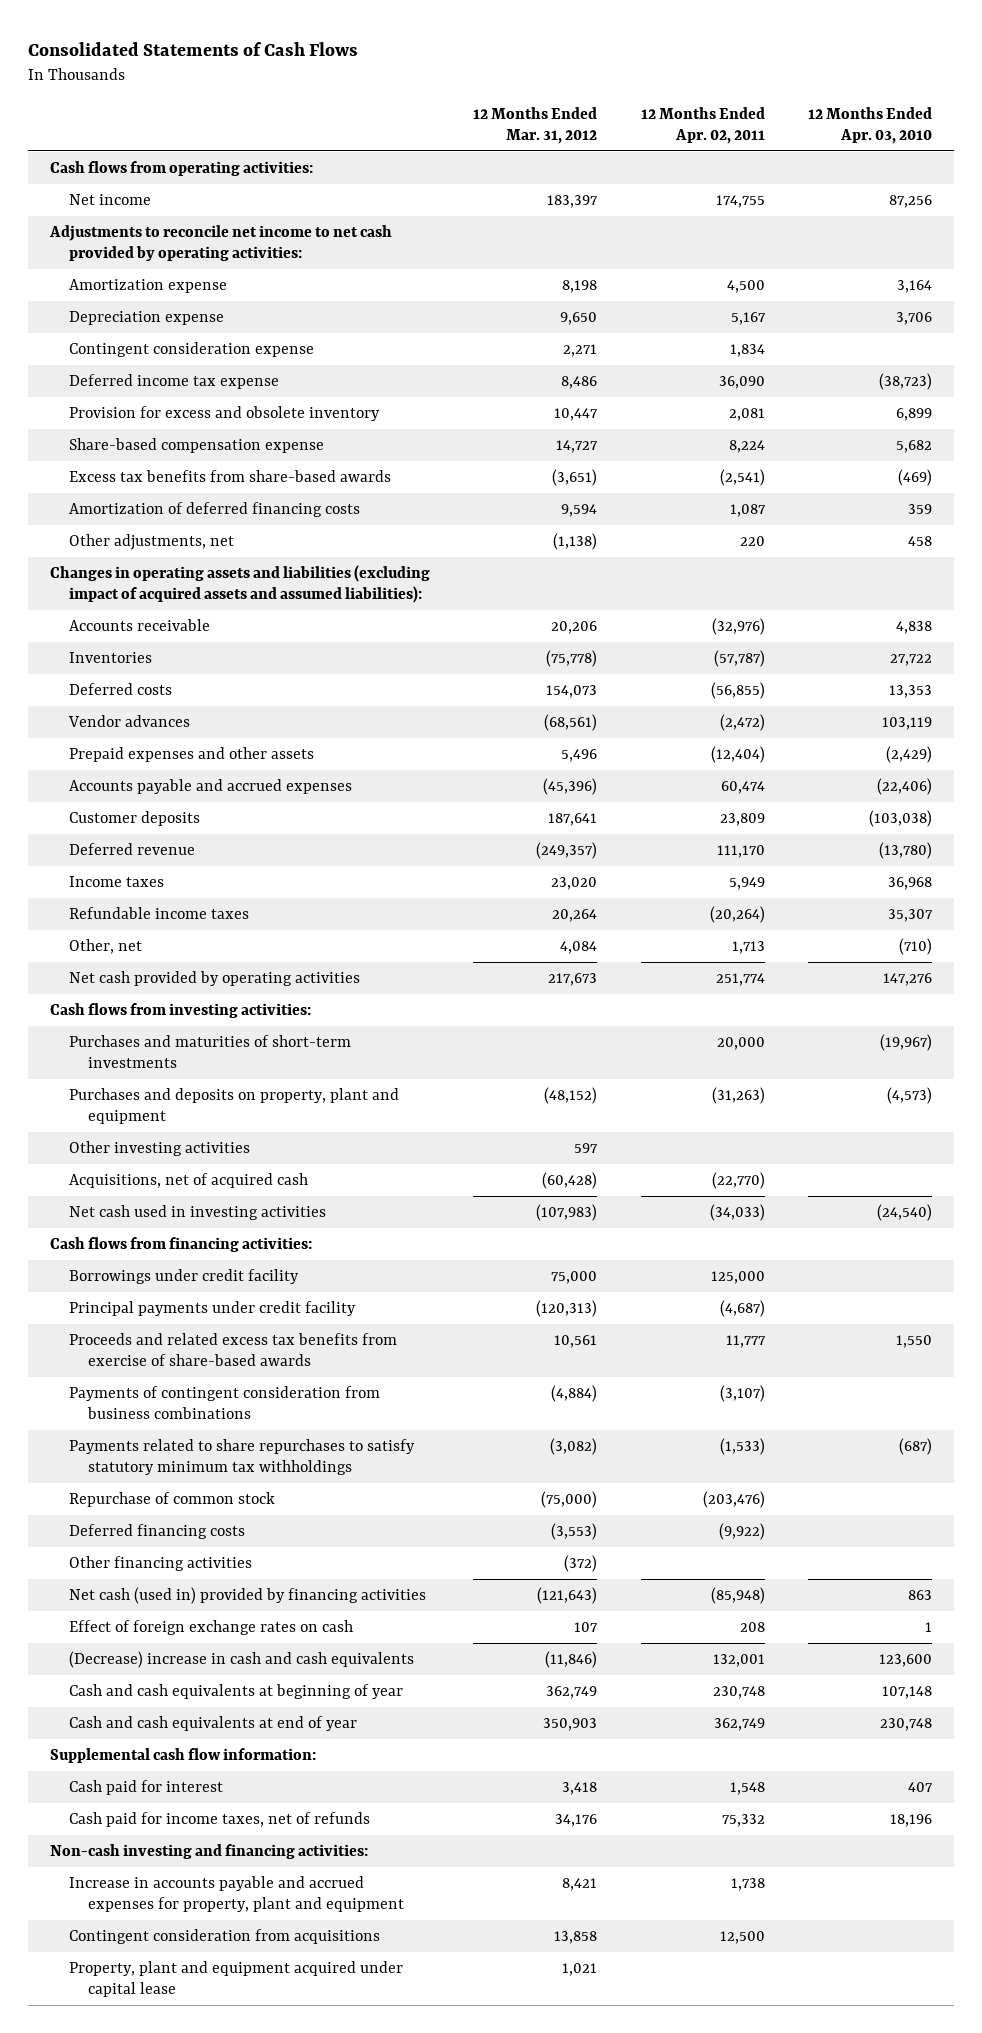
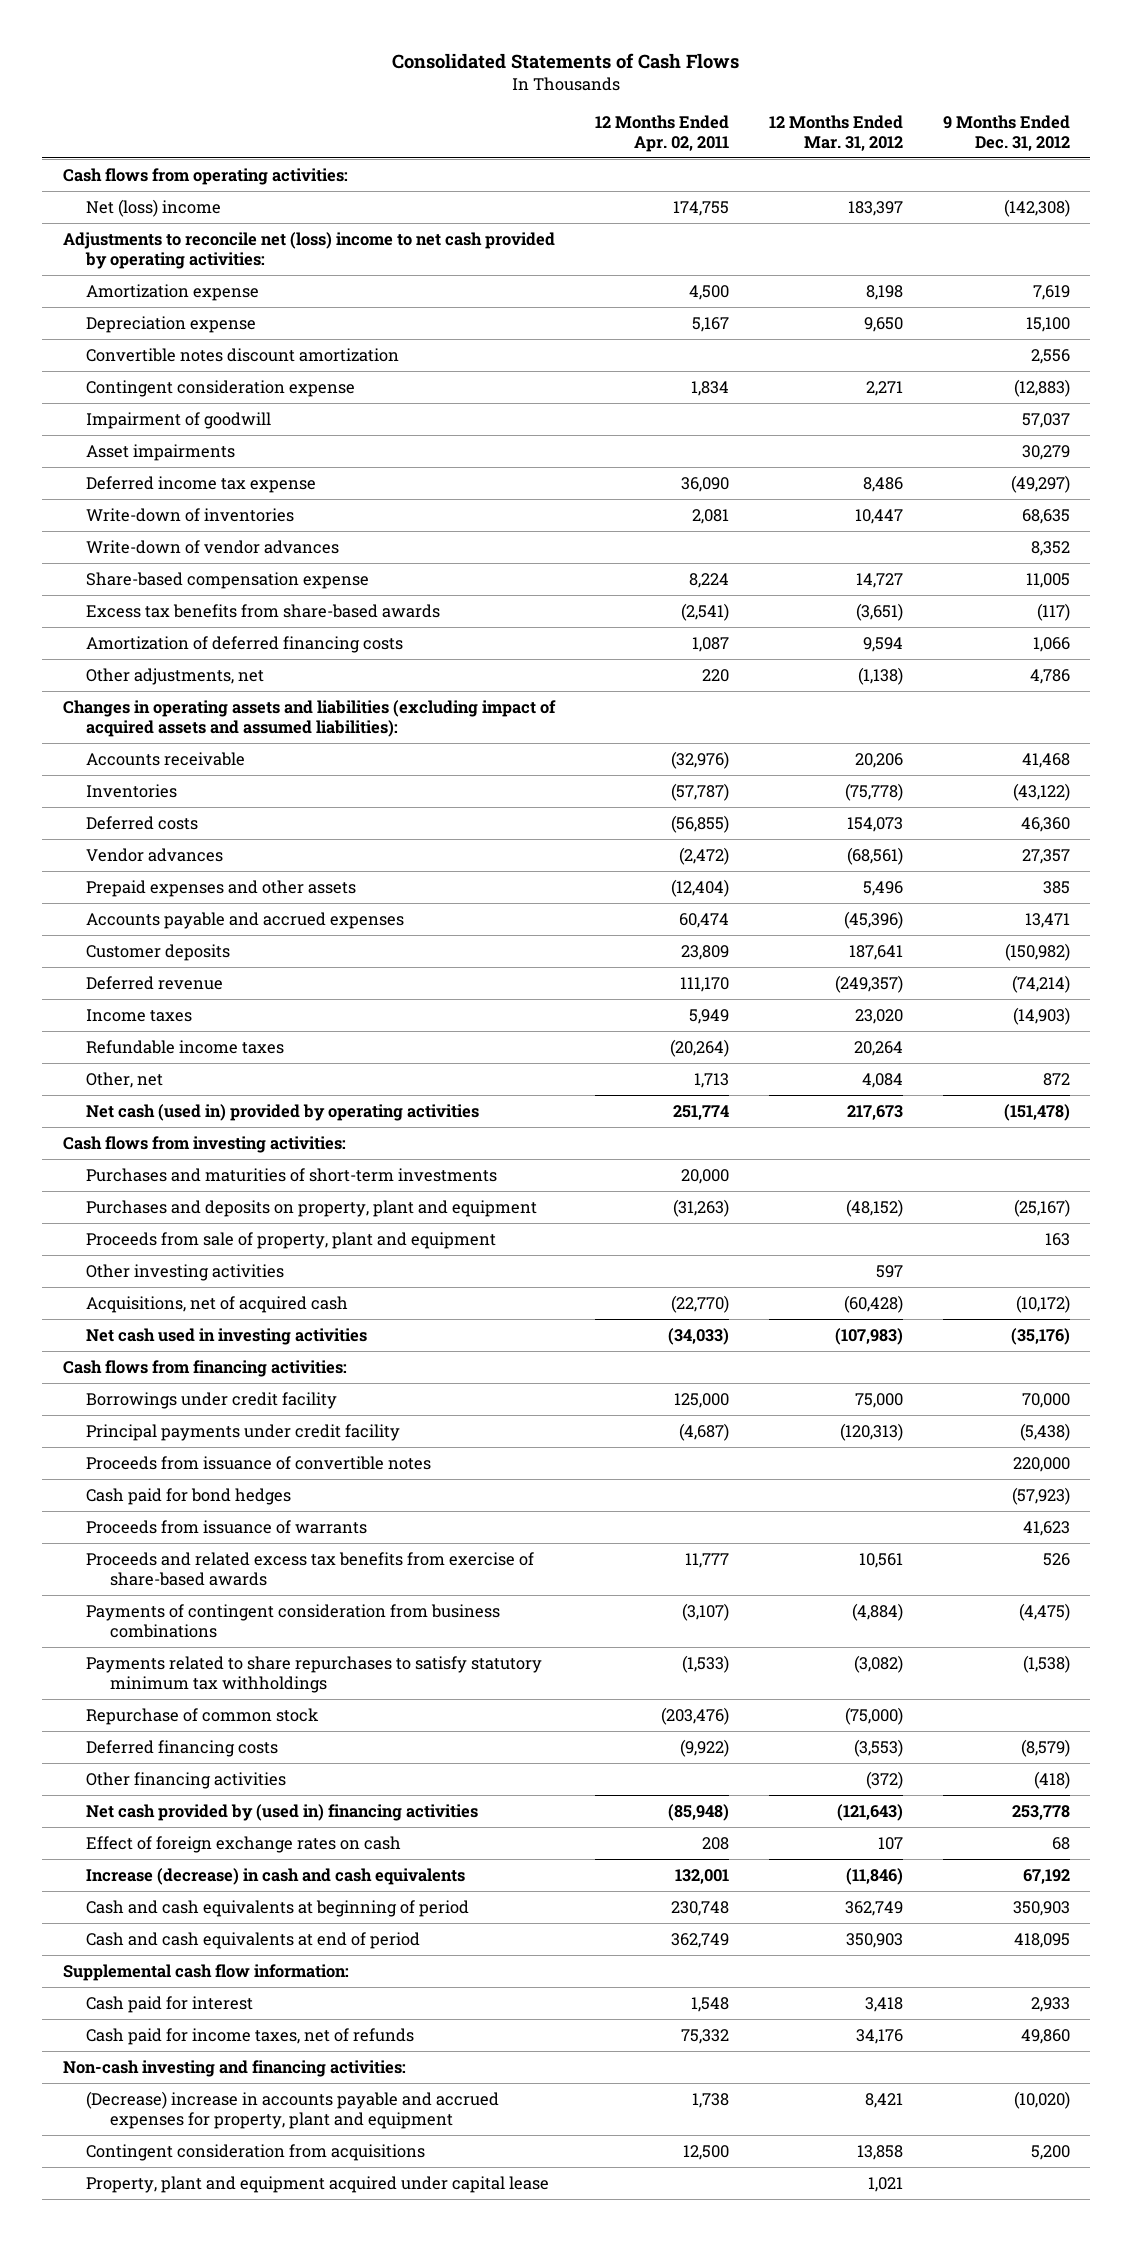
[808,106,933,145] 12 Months Ended Apr. 03, 2010 -> none
none -> [942,114,1070,151] 9 Months Ended Dec. 31, 2012
[68,193,151,205] Net income -> [86,198,222,217] Net (loss) income
[48,224,392,262] Adjustments to reconcile net income to net cash provided by operating activities: -> [62,231,555,269] Adjustments to reconcile net (loss) income to net cash provided by operating activities:
none -> [86,347,400,362] Convertible notes discount amortization
none -> [86,411,272,429] Impairment of goodwill
none -> [86,443,236,461] Asset impairments
[68,405,380,421] Provision for excess and obsolete inventory -> [86,507,295,522] Write-down of inventories
none -> [86,539,340,554] Write-down of vendor advances
[68,970,360,986] Net cash provided by operating activities -> [86,1103,480,1121] Net cash (used in) provided by operating activities
none -> [86,1231,497,1249] Proceeds from sale of property, plant and equipment
none -> [86,1455,432,1470] Proceeds from issuance of convertible notes
none -> [86,1487,292,1505] Cash paid for bond hedges
none -> [86,1519,368,1534] Proceeds from issuance of warrants
[68,1586,426,1604] Net cash (used in) provided by financing activities -> [86,1803,479,1821] Net cash provided by (used in) financing activities
[68,1650,414,1668] (Decrease) increase in cash and cash equivalents -> [86,1867,466,1885] Increase (decrease) in cash and cash equivalents
[68,1683,403,1699] Cash and cash equivalents at beginning of year -> [86,1899,470,1917] Cash and cash equivalents at beginning of period
[68,1715,357,1731] Cash and cash equivalents at end of year -> [86,1931,421,1949] Cash and cash equivalents at end of period
[68,1875,404,1913] Increase in accounts payable and accrued expenses for property, plant and equipment -> [86,2090,500,2129] (Decrease) increase in accounts payable and accrued expenses for property, plant and equipment

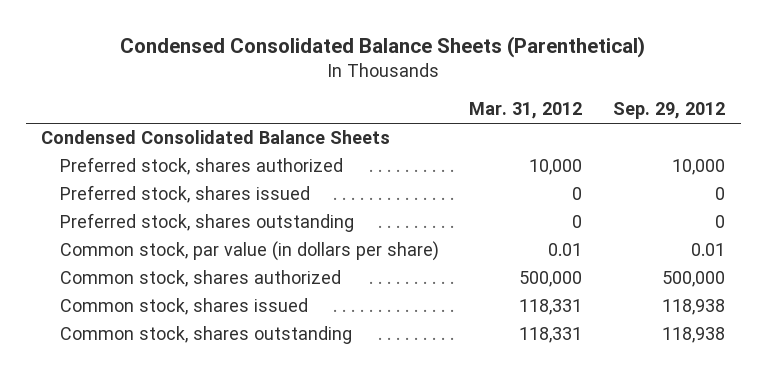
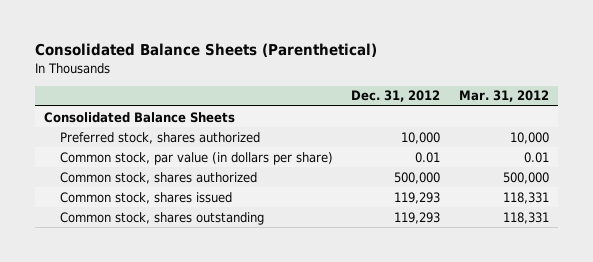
[120,36,646,59] Condensed Consolidated Balance Sheets (Parenthetical) -> [34,42,377,57] Consolidated Balance Sheets (Parenthetical)
[613,102,726,120] Sep. 29, 2012 -> none
none -> [351,90,441,103] Dec. 31, 2012
[40,130,390,145] Condensed Consolidated Balance Sheets -> [43,111,235,123] Consolidated Balance Sheets
[59,185,310,204] Preferred stock, shares issued -> none
[59,213,354,233] Preferred stock, shares outstanding -> none

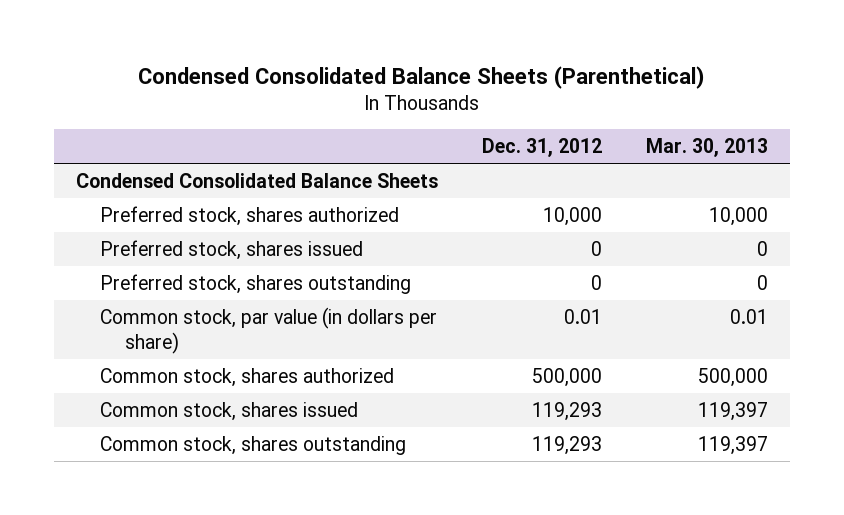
[34,42,377,57] Consolidated Balance Sheets (Parenthetical) -> [137,65,705,89] Condensed Consolidated Balance Sheets (Parenthetical)
[458,90,549,103] Mar. 31, 2012 -> none
none -> [645,138,768,158] Mar. 30, 2013
[43,111,235,123] Consolidated Balance Sheets -> [75,172,438,188] Condensed Consolidated Balance Sheets
none -> [100,239,364,260] Preferred stock, shares issued
none -> [100,273,412,294] Preferred stock, shares outstanding

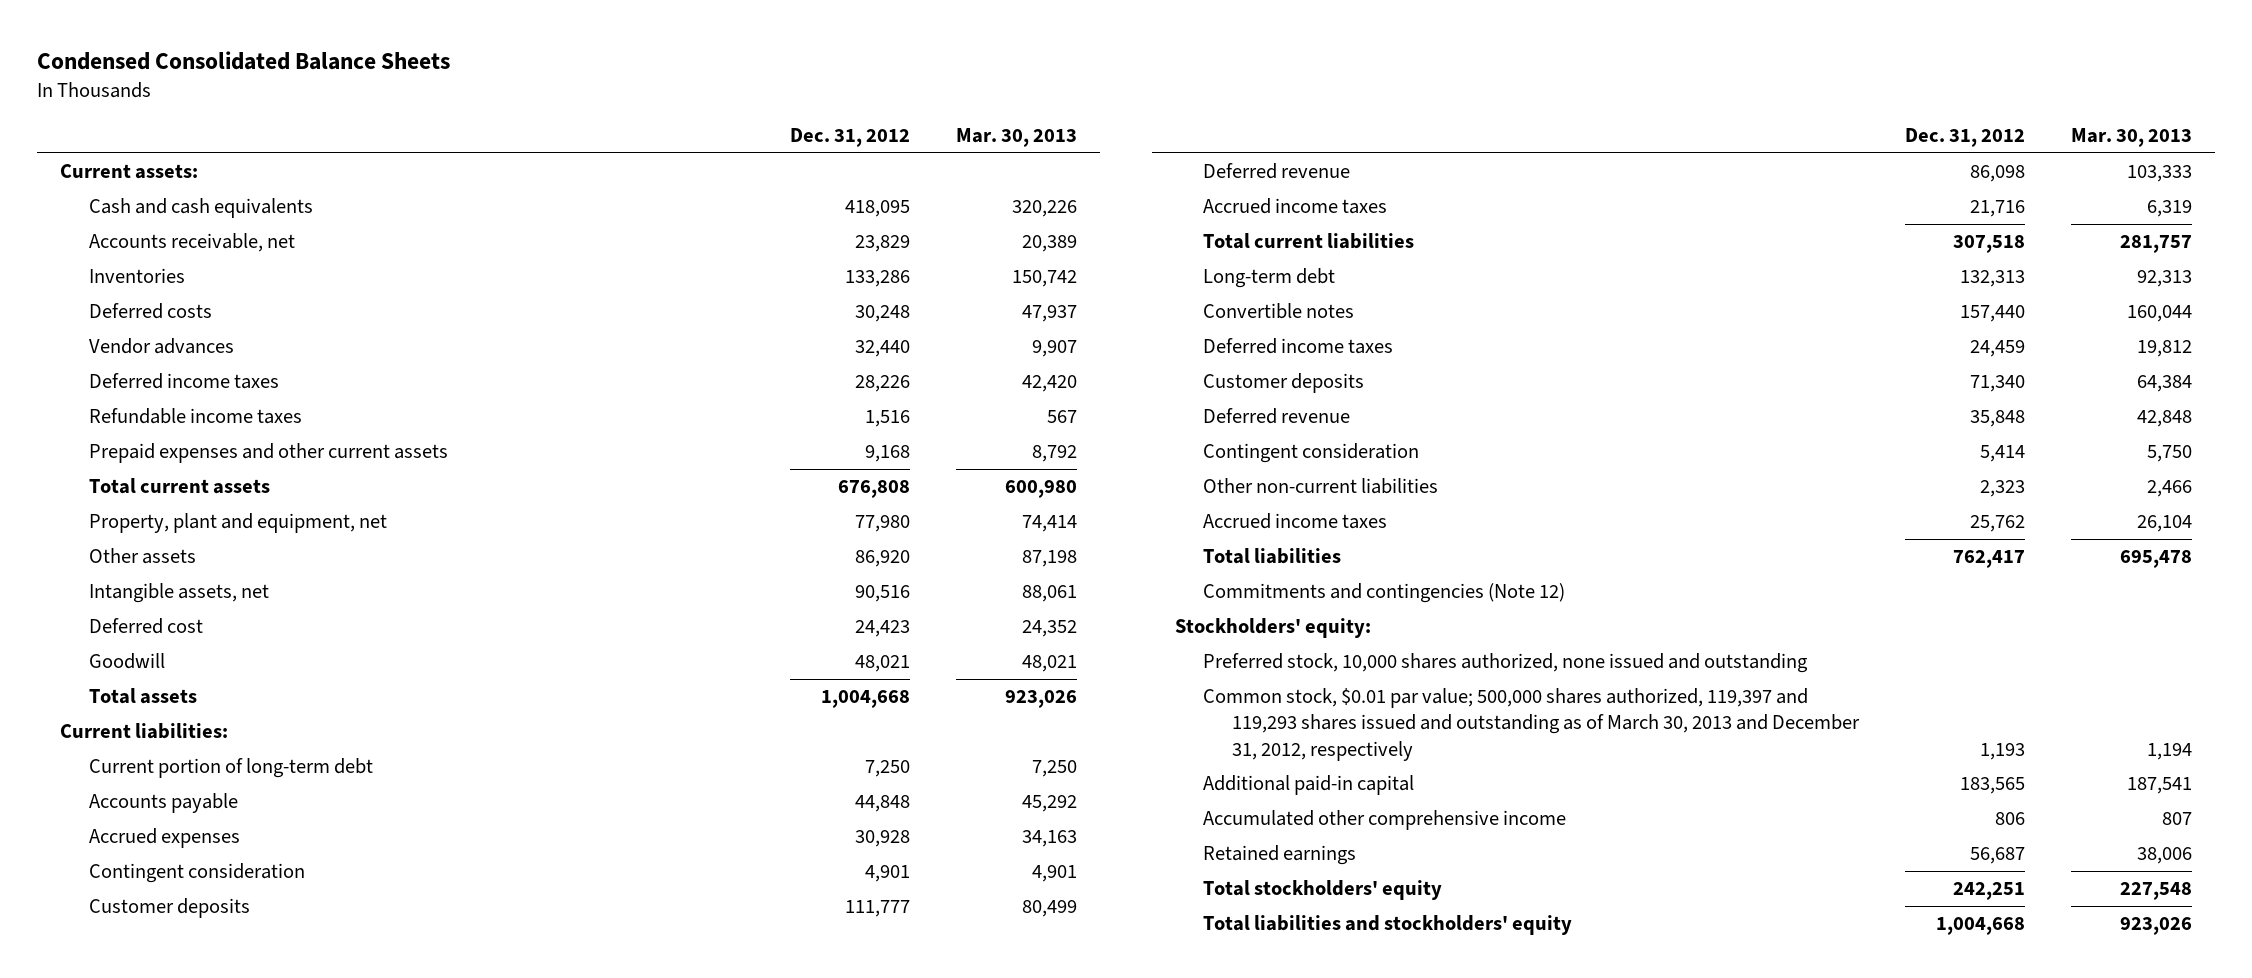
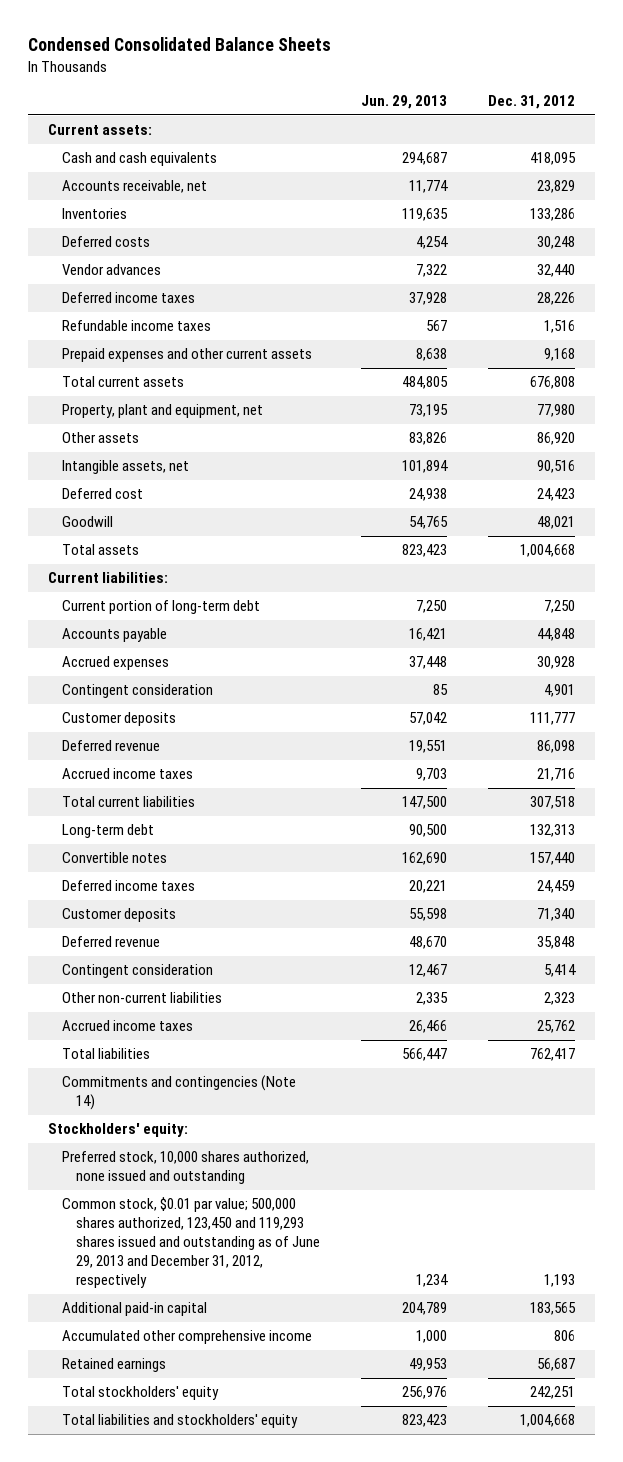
[956,127,1078,147] Mar. 30, 2013 -> none
none -> [360,95,447,110] Jun. 29, 2013
[1203,583,1566,604] Commitments and contingencies (Note 12) -> [61,1075,296,1111] Commitments and contingencies (Note 14)
[1203,688,1860,761] Common stock, $0.01 par value; 500,000 shares authorized, 119,397 and 119,293 shares issued and outstanding as of March 30, 2013 and December 31, 2012, respectively -> [61,1197,320,1289] Common stock, $0.01 par value; 500,000 shares authorized, 123,450 and 119,293 shares issued and outstanding as of June 29, 2013 and December 31, 2012, respectively

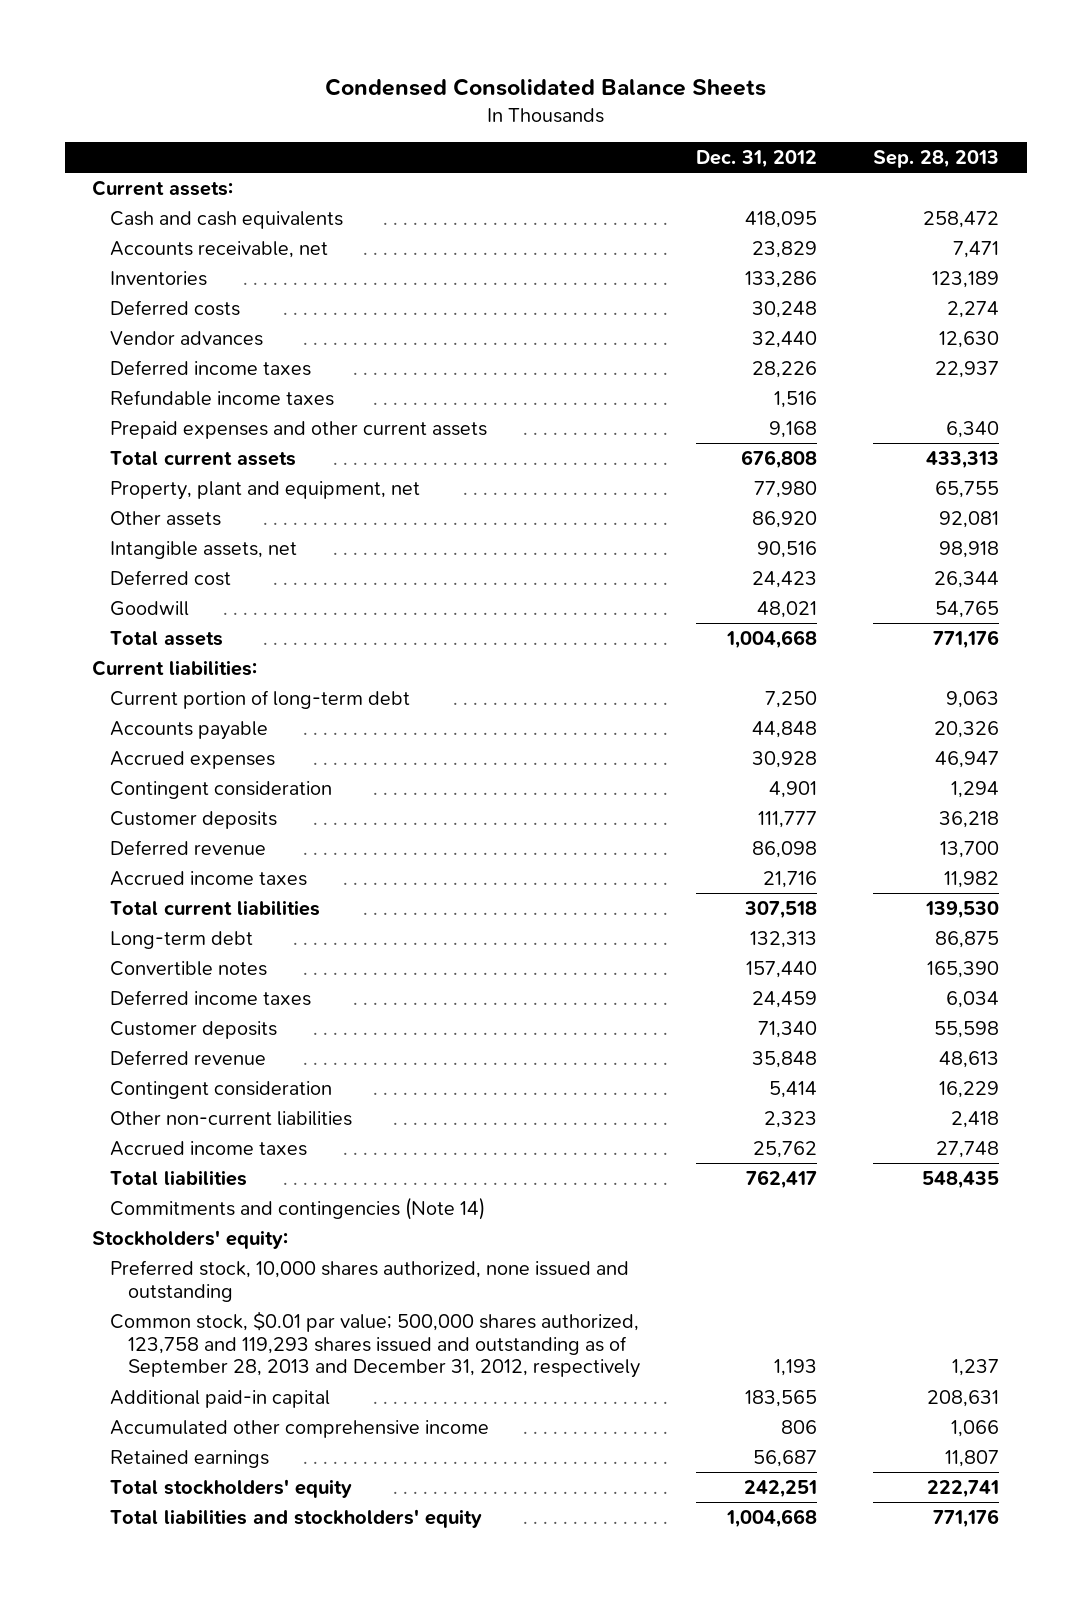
[360,95,447,110] Jun. 29, 2013 -> none
none -> [873,149,1000,168] Sep. 28, 2013
[61,1197,320,1289] Common stock, $0.01 par value; 500,000 shares authorized, 123,450 and 119,293 shares issued and outstanding as of June 29, 2013 and December 31, 2012, respectively -> [110,1310,641,1379] Common stock, $0.01 par value; 500,000 shares authorized, 123,758 and 119,293 shares issued and outstanding as of September 28, 2013 and December 31, 2012, respectively

